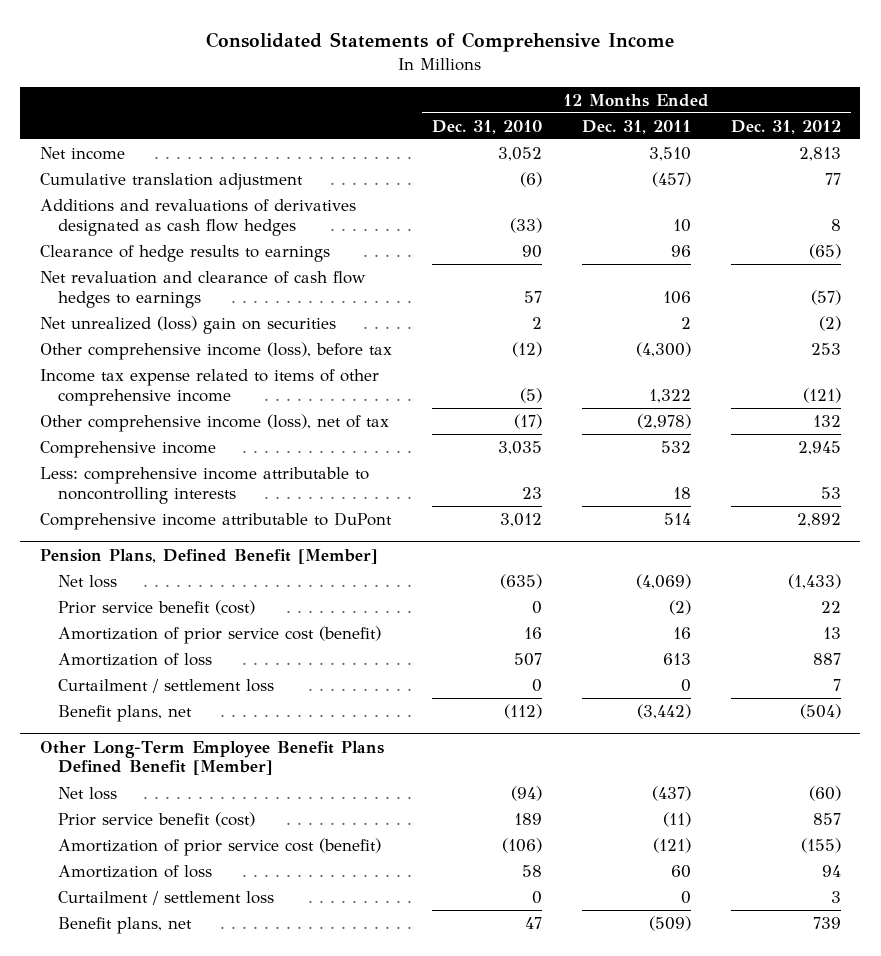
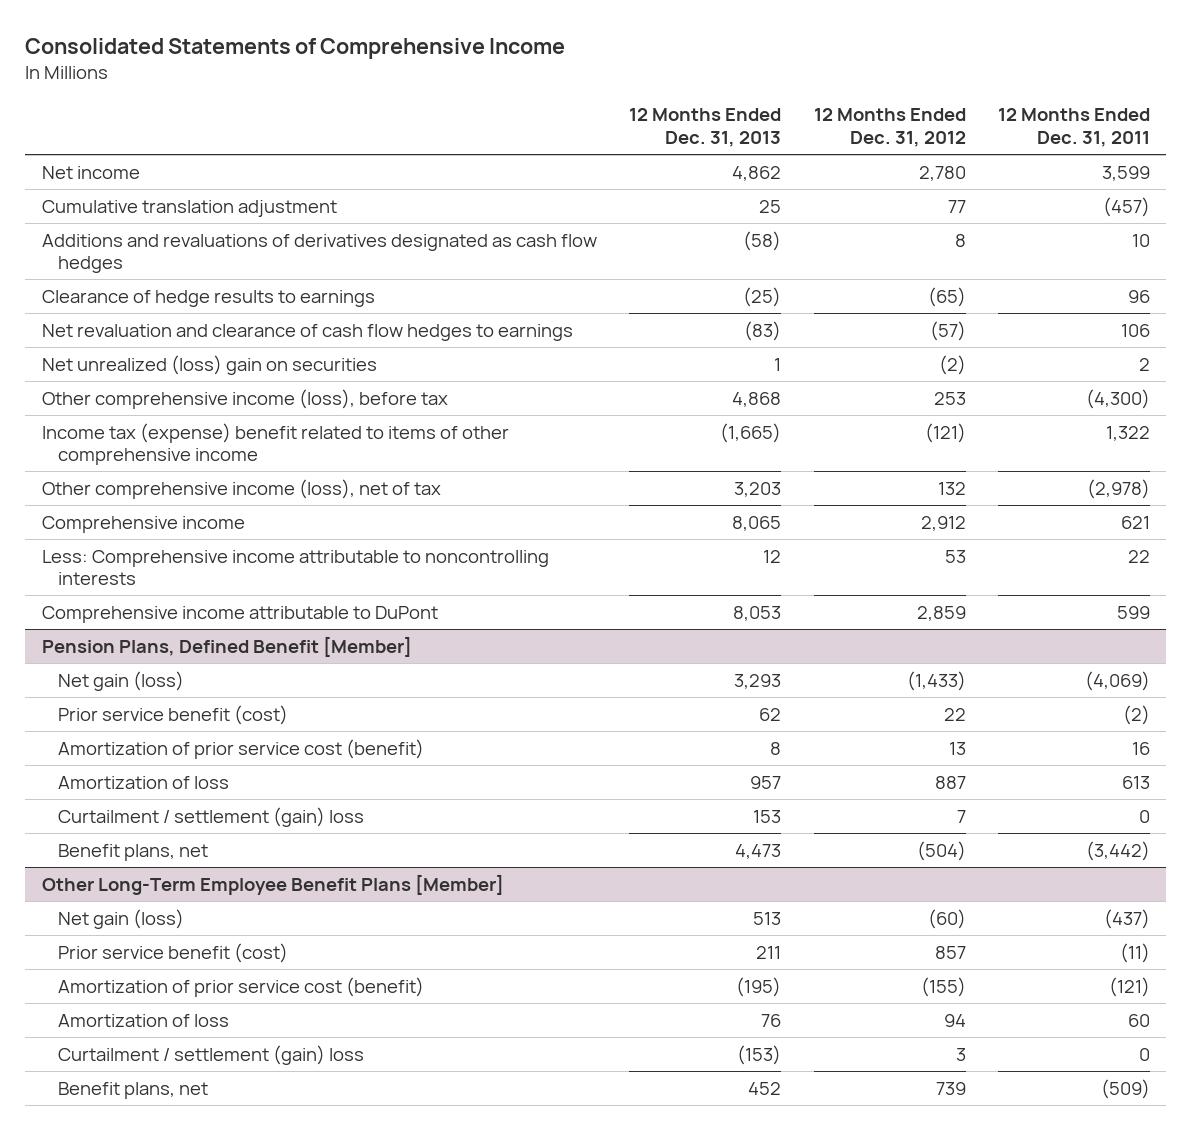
[432,119,543,134] Dec. 31, 2010 -> none
none -> [629,108,782,148] 12 Months Ended Dec. 31, 2013
[648,146,691,161] 3,510 -> [1102,165,1151,181] 3,599
[798,146,841,161] 2,813 -> [918,165,966,181] 2,780
[40,368,380,406] Income tax expense related to items of other comprehensive income -> [41,422,509,466] Income tax (expense) benefit related to items of other comprehensive income
[660,440,691,453] 532 -> [1121,515,1151,529] 621
[797,440,841,455] 2,945 -> [920,515,966,531] 2,912
[40,466,370,504] Less: comprehensive income attributable to noncontrolling interests -> [41,549,549,586] Less: Comprehensive income attributable to noncontrolling interests
[672,486,691,499] 18 -> [1128,549,1151,563] 22
[663,512,691,525] 514 -> [1117,605,1151,619] 599
[796,512,841,527] 2,892 -> [916,605,966,621] 2,859
[57,574,117,588] Net loss -> [57,670,184,691] Net gain (loss)
[57,678,274,693] Curtailment / settlement loss -> [57,806,364,827] Curtailment / settlement (gain) loss
[40,740,385,776] Other Long-Term Employee Benefit Plans Defined Benefit [Member] -> [41,873,504,895] Other Long-Term Employee Benefit Plans [Member]
[57,786,117,800] Net loss -> [57,908,184,929] Net gain (loss)
[57,890,274,905] Curtailment / settlement loss -> [57,1044,364,1065] Curtailment / settlement (gain) loss

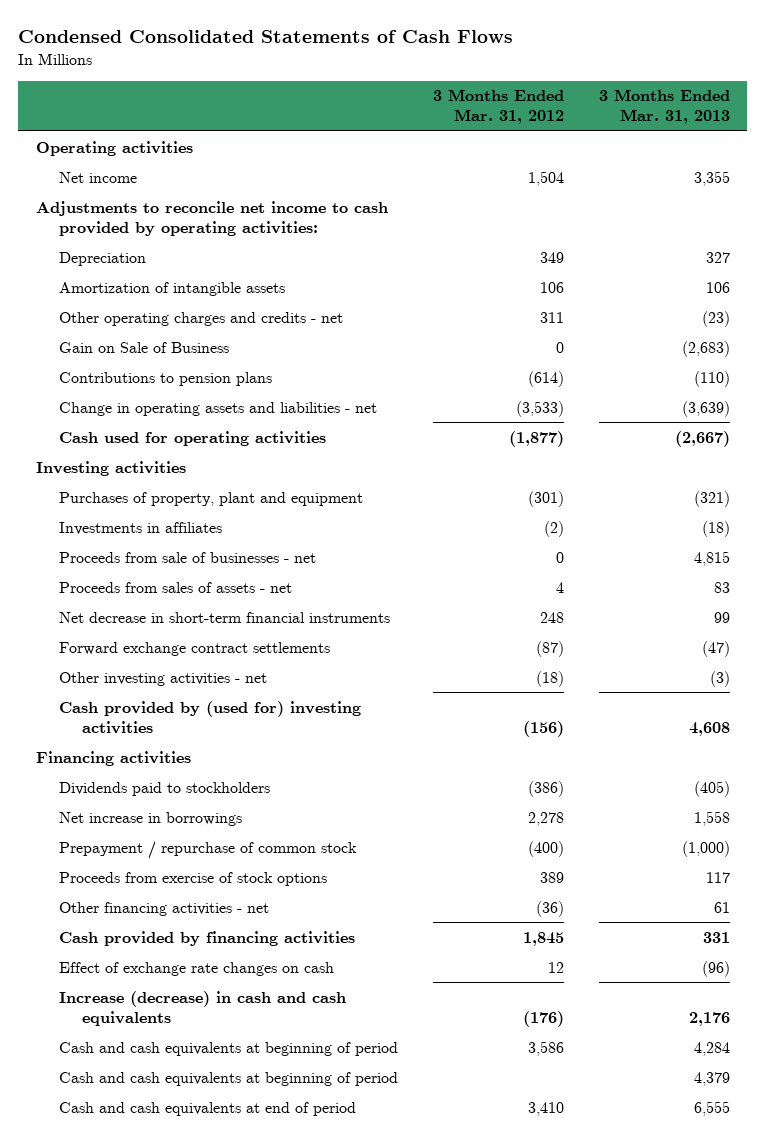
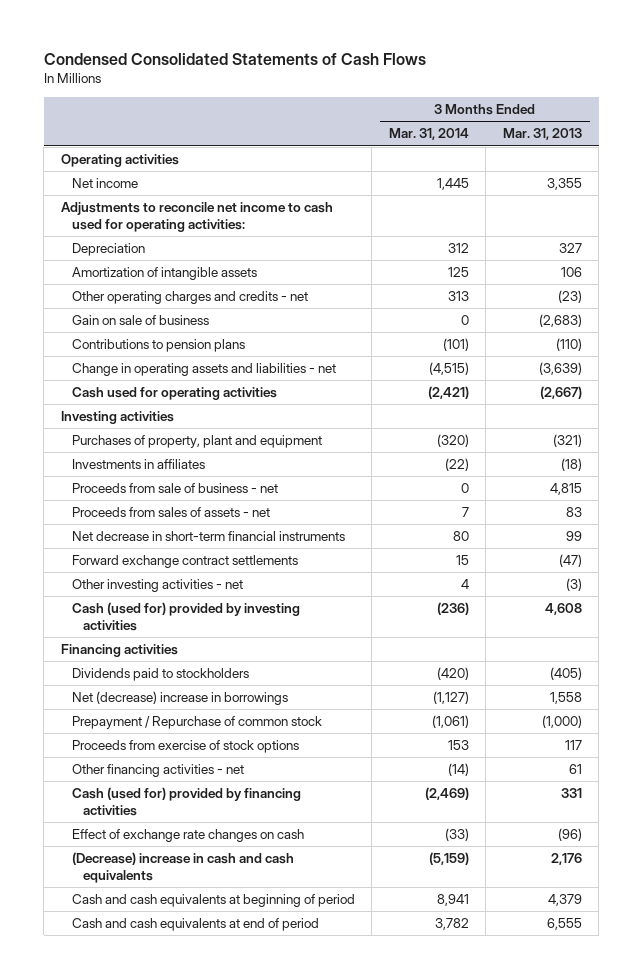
[432,89,564,125] 3 Months Ended Mar. 31, 2012 -> none
none -> [388,128,469,141] Mar. 31, 2014
[35,200,388,236] Adjustments to reconcile net income to cash provided by operating activities: -> [60,202,333,233] Adjustments to reconcile net income to cash used for operating activities:
[58,341,229,353] Gain on Sale of Business -> [71,315,209,326] Gain on sale of business
[58,551,316,563] Proceeds from sale of businesses - net -> [71,483,278,494] Proceeds from sale of business - net
[58,700,361,734] Cash provided by (used for) investing activities -> [71,602,300,632] Cash (used for) provided by investing activities
[58,811,242,826] Net increase in borrowings -> [71,691,288,706] Net (decrease) increase in borrowings
[58,840,357,859] Prepayment / repurchase of common stock -> [71,716,322,730] Prepayment / Repurchase of common stock
[58,930,355,946] Cash provided by financing activities -> [71,787,301,817] Cash (used for) provided by financing activities
[58,1041,398,1056] Cash and cash equivalents at beginning of period -> none
[58,990,346,1026] Increase (decrease) in cash and cash equivalents -> [71,852,294,884] (Decrease) increase in cash and cash equivalents

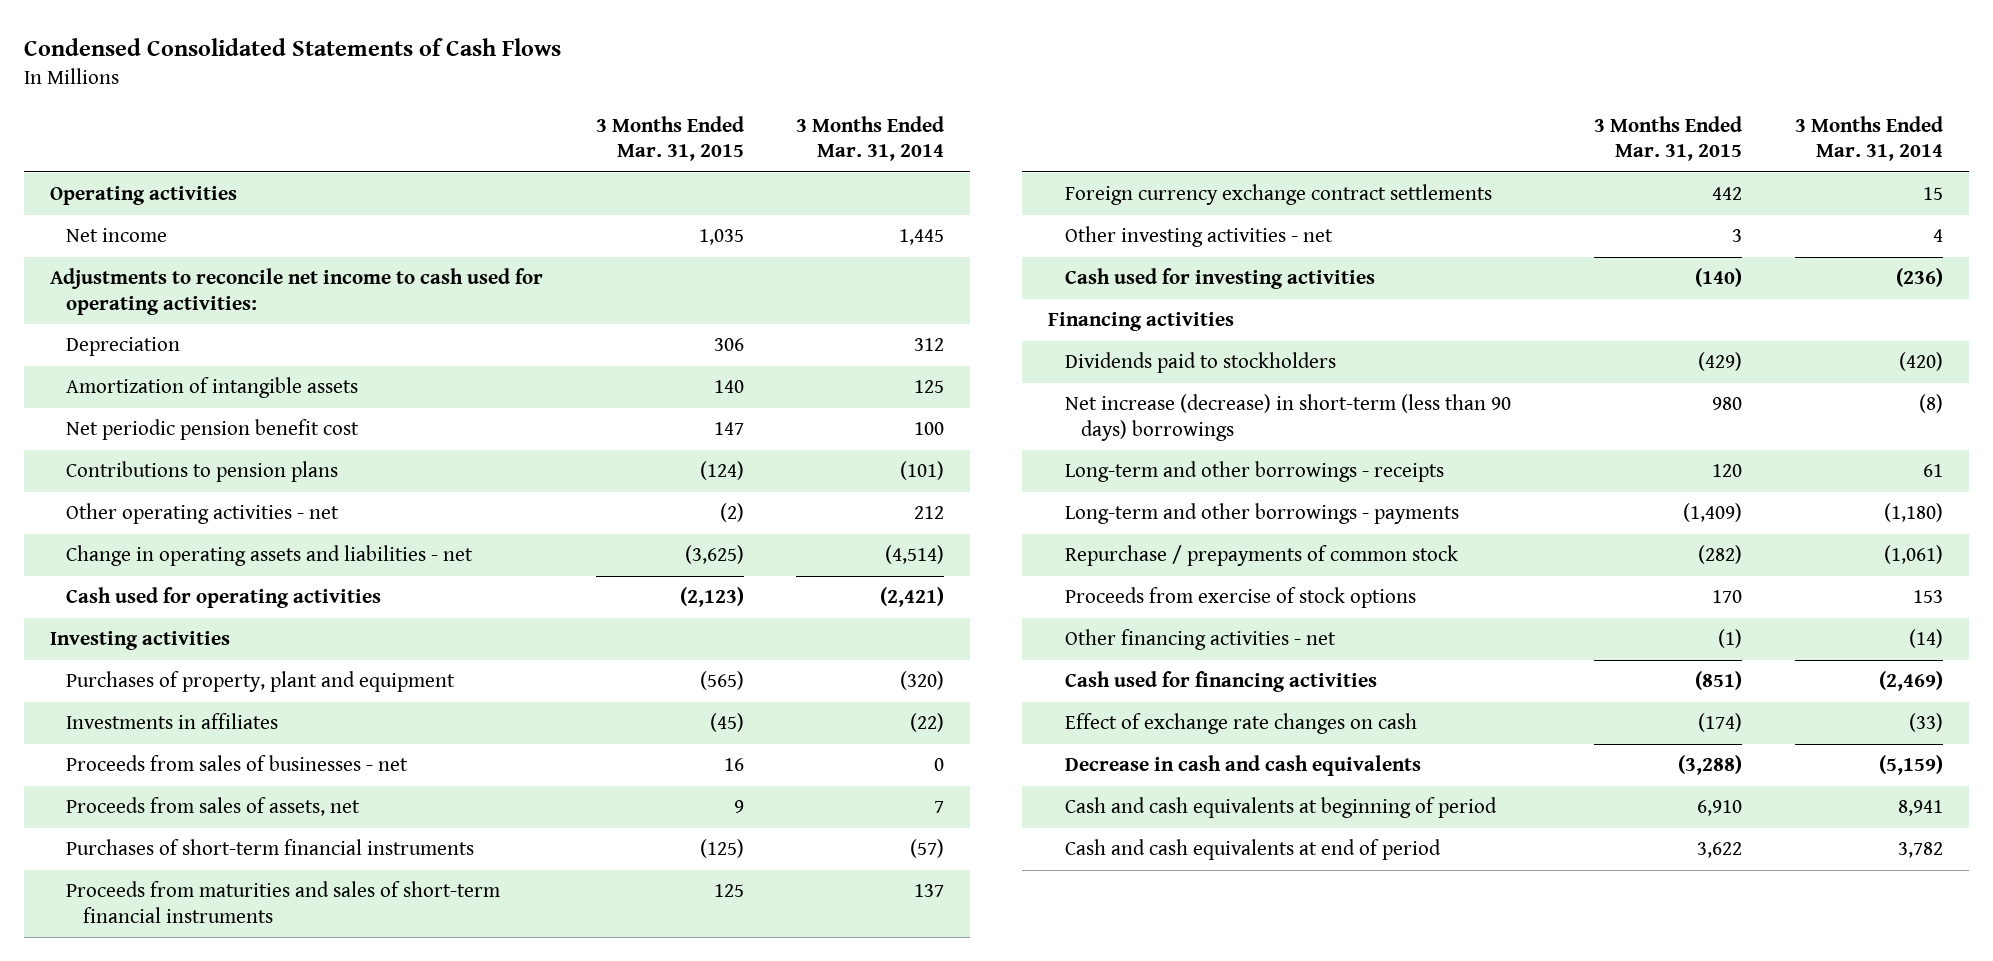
[502,128,582,141] Mar. 31, 2013 -> none
none -> [595,115,744,162] 3 Months Ended Mar. 31, 2015
[71,291,308,305] Other operating charges and credits - net -> none
[71,315,209,326] Gain on sale of business -> none
none -> [66,419,360,441] Net periodic pension benefit cost
none -> [66,503,340,525] Other operating activities - net
[428,362,469,376] (4,515) -> [885,545,945,565] (4,514)
[71,531,345,542] Net decrease in short-term financial instruments -> none
[71,483,278,494] Proceeds from sale of business - net -> [66,755,409,772] Proceeds from sales of businesses - net
[71,507,270,518] Proceeds from sales of assets - net -> [66,797,361,817] Proceeds from sales of assets, net
none -> [66,839,475,856] Purchases of short-term financial instruments
none -> [66,881,501,923] Proceeds from maturities and sales of short-term financial instruments
[71,555,298,569] Forward exchange contract settlements -> [1064,184,1492,206] Foreign currency exchange contract settlements
[71,602,300,632] Cash (used for) provided by investing activities -> [1064,268,1375,290] Cash used for investing activities
[71,691,288,706] Net (decrease) increase in borrowings -> [1064,394,1511,441] Net increase (decrease) in short-term (less than 90 days) borrowings
[432,691,469,705] (1,127) -> [1918,394,1943,414] (8)
none -> [1064,461,1444,483] Long-term and other borrowings - receipts
none -> [1064,503,1459,525] Long-term and other borrowings - payments
[71,716,322,730] Prepayment / Repurchase of common stock -> [1064,545,1458,567] Repurchase / prepayments of common stock
[71,787,301,817] Cash (used for) provided by financing activities -> [1064,671,1377,693] Cash used for financing activities
[71,852,294,884] (Decrease) increase in cash and cash equivalents -> [1064,755,1421,777] Decrease in cash and cash equivalents

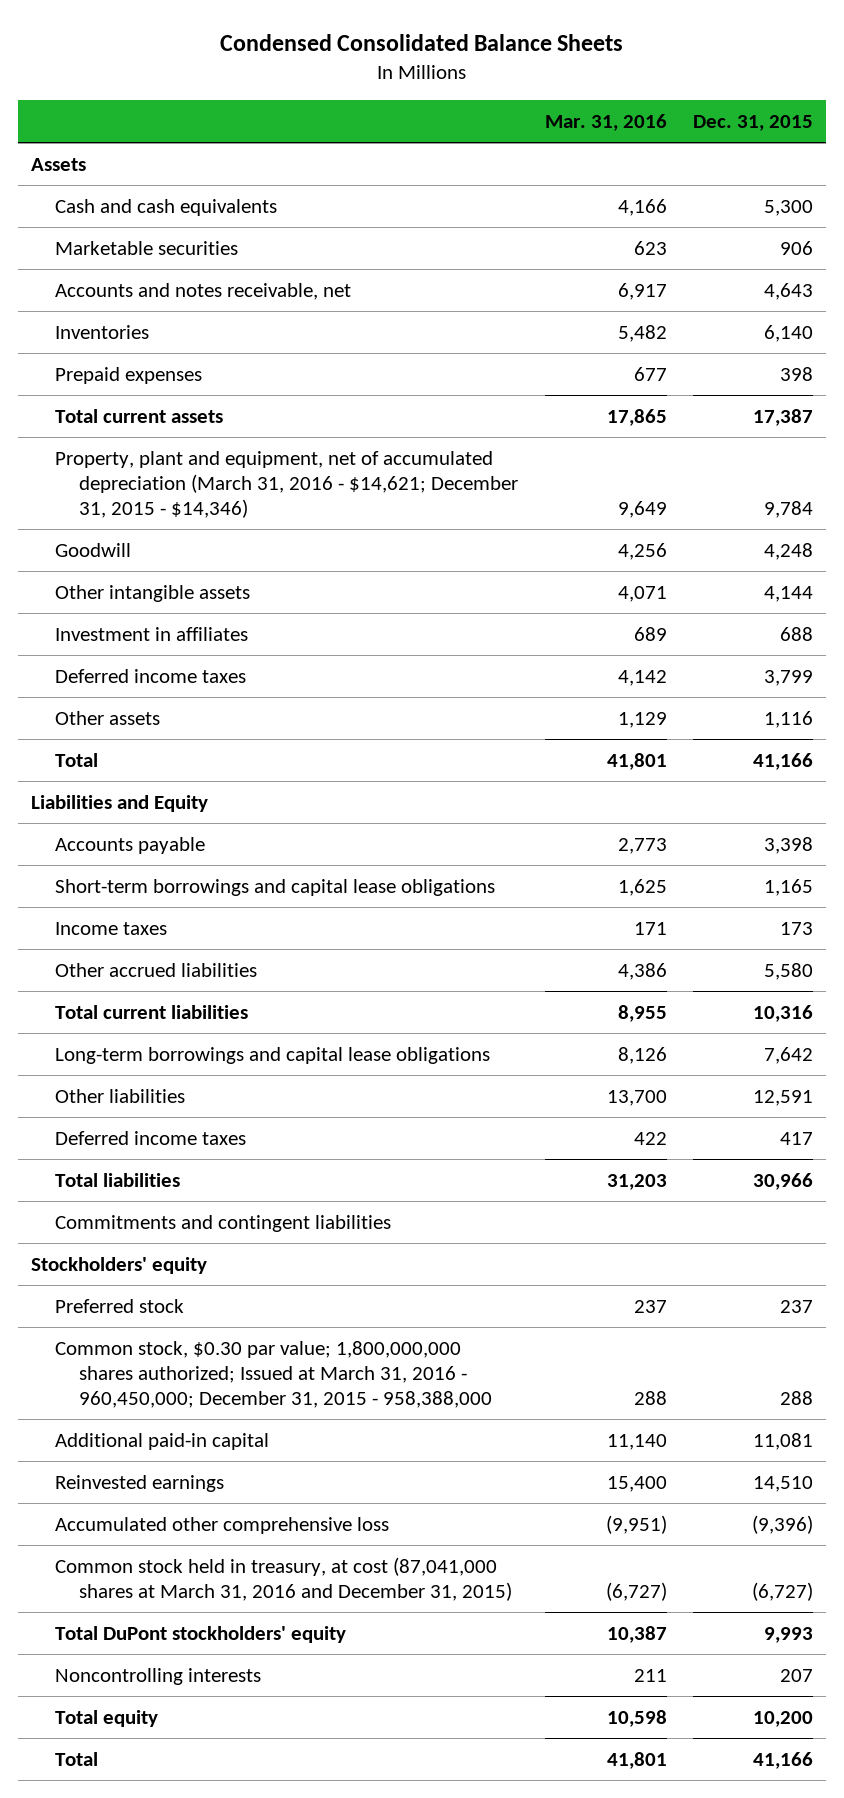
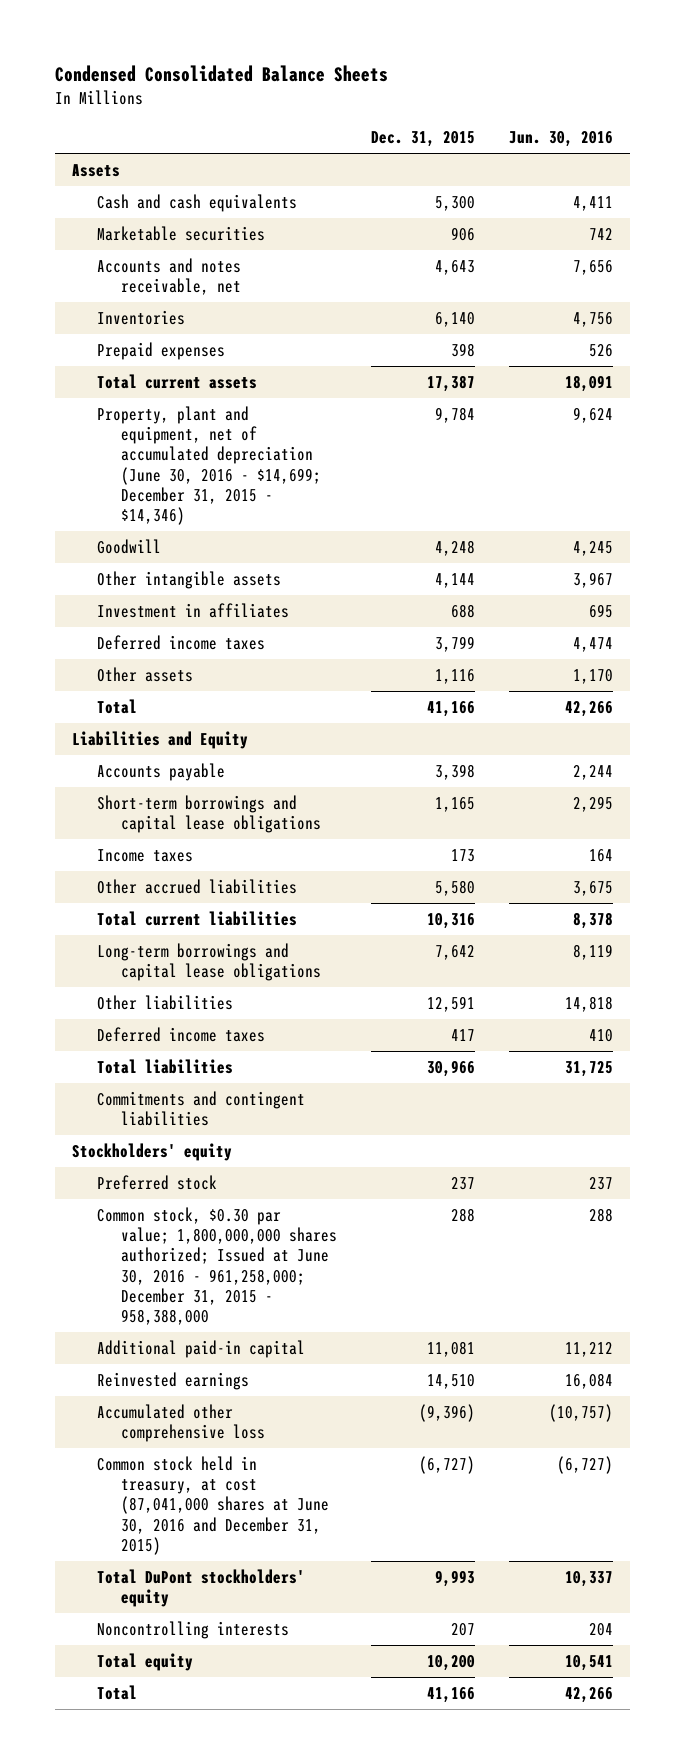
[544,114,667,132] Mar. 31, 2016 -> none
none -> [509,131,614,148] Jun. 30, 2016
[55,450,519,519] Property, plant and equipment, net of accumulated depreciation (March 31, 2016 - $14,621; December 31, 2015 - $14,346) -> [96,405,322,526] Property, plant and equipment, net of accumulated depreciation (June 30, 2016 - $14,699; December 31, 2015 - $14,346)
[55,1340,493,1409] Common stock, $0.30 par value; 1,800,000,000 shares authorized; Issued at March 31, 2016 - 960,450,000; December 31, 2015 - 958,388,000 -> [96,1206,338,1326] Common stock, $0.30 par value; 1,800,000,000 shares authorized; Issued at June 30, 2016 - 961,258,000; December 31, 2015 - 958,388,000
[55,1556,513,1602] Common stock held in treasury, at cost (87,041,000 shares at March 31, 2016 and December 31, 2015) -> [96,1455,330,1555] Common stock held in treasury, at cost (87,041,000 shares at June 30, 2016 and December 31, 2015)

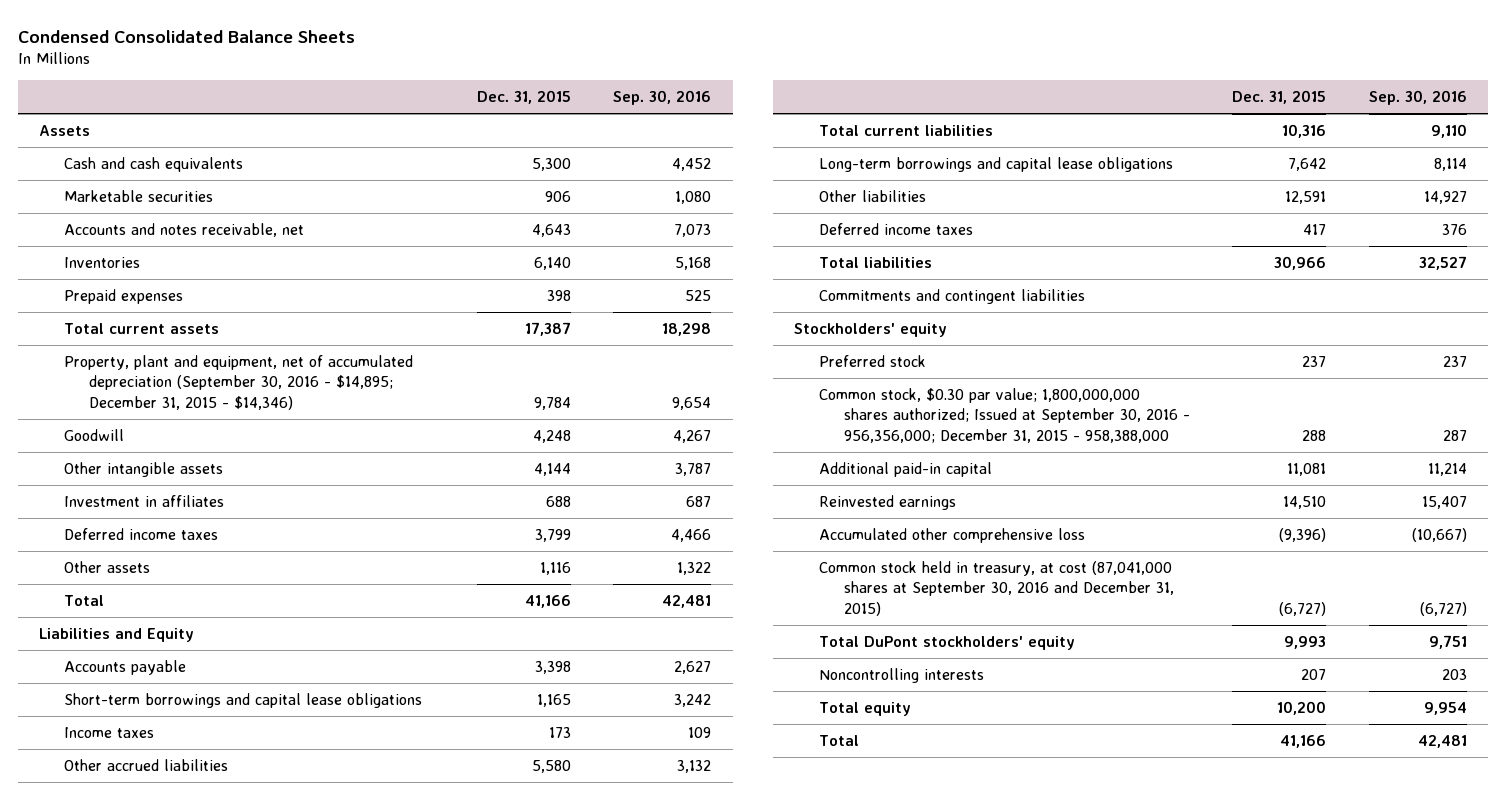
[509,131,614,148] Jun. 30, 2016 -> none
none -> [613,90,712,106] Sep. 30, 2016
[96,405,322,526] Property, plant and equipment, net of accumulated depreciation (June 30, 2016 - $14,699; December 31, 2015 - $14,346) -> [63,354,413,410] Property, plant and equipment, net of accumulated depreciation (September 30, 2016 - $14,895; December 31, 2015 - $14,346)
[96,1206,338,1326] Common stock, $0.30 par value; 1,800,000,000 shares authorized; Issued at June 30, 2016 - 961,258,000; December 31, 2015 - 958,388,000 -> [819,387,1191,443] Common stock, $0.30 par value; 1,800,000,000 shares authorized; Issued at September 30, 2016 - 956,356,000; December 31, 2015 - 958,388,000
[96,1455,330,1555] Common stock held in treasury, at cost (87,041,000 shares at June 30, 2016 and December 31, 2015) -> [819,560,1175,616] Common stock held in treasury, at cost (87,041,000 shares at September 30, 2016 and December 31, 2015)

